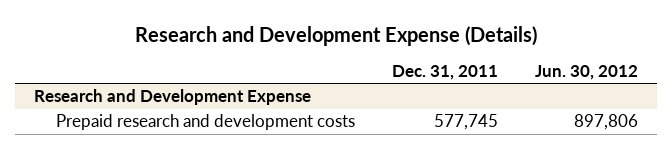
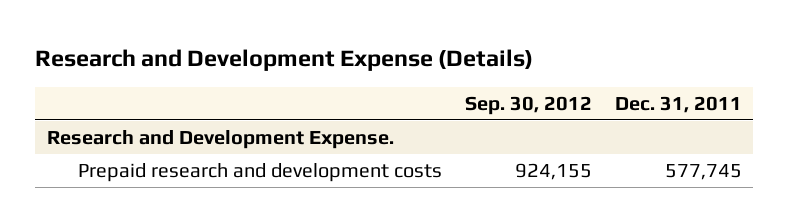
[535,65,639,81] Jun. 30, 2012 -> none
none -> [464,95,592,115] Sep. 30, 2012
[34,89,312,106] Research and Development Expense -> [46,130,394,150] Research and Development Expense.

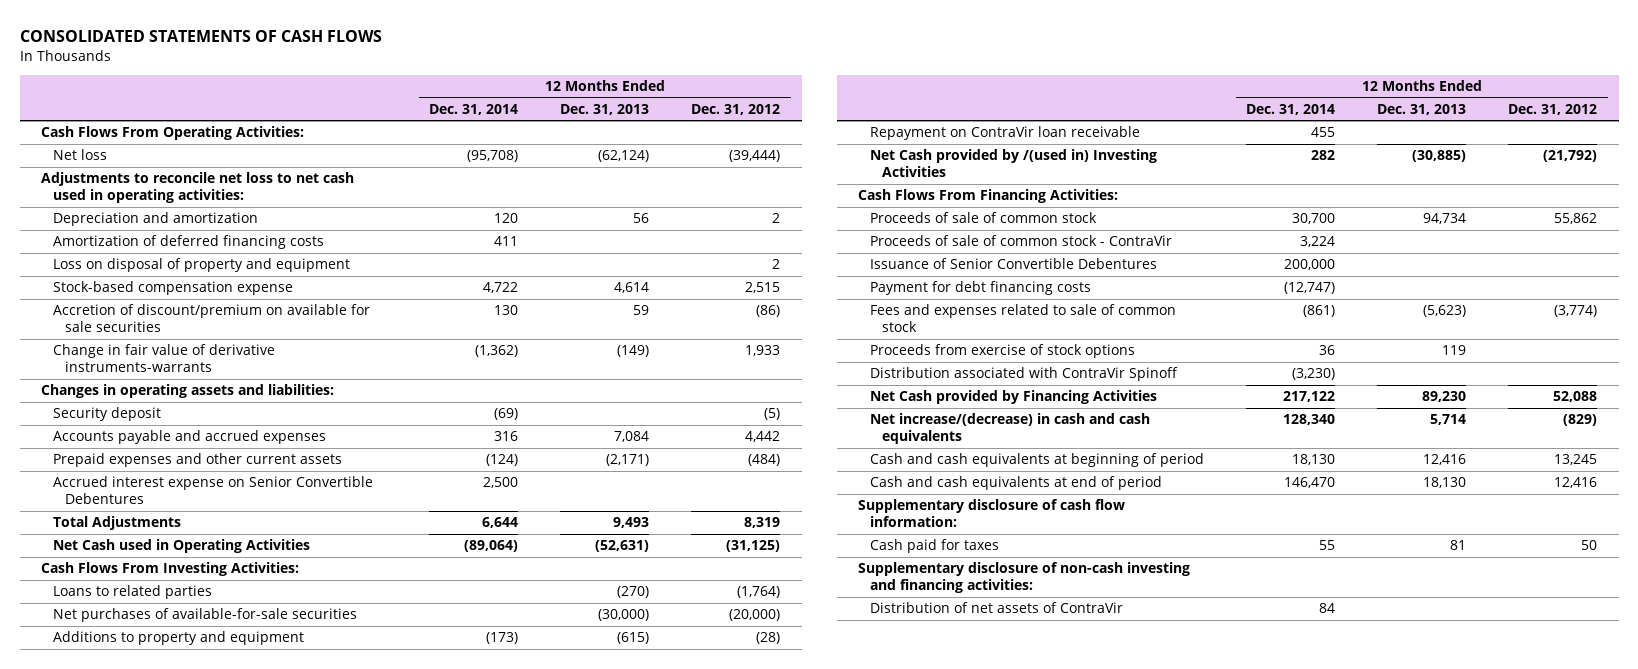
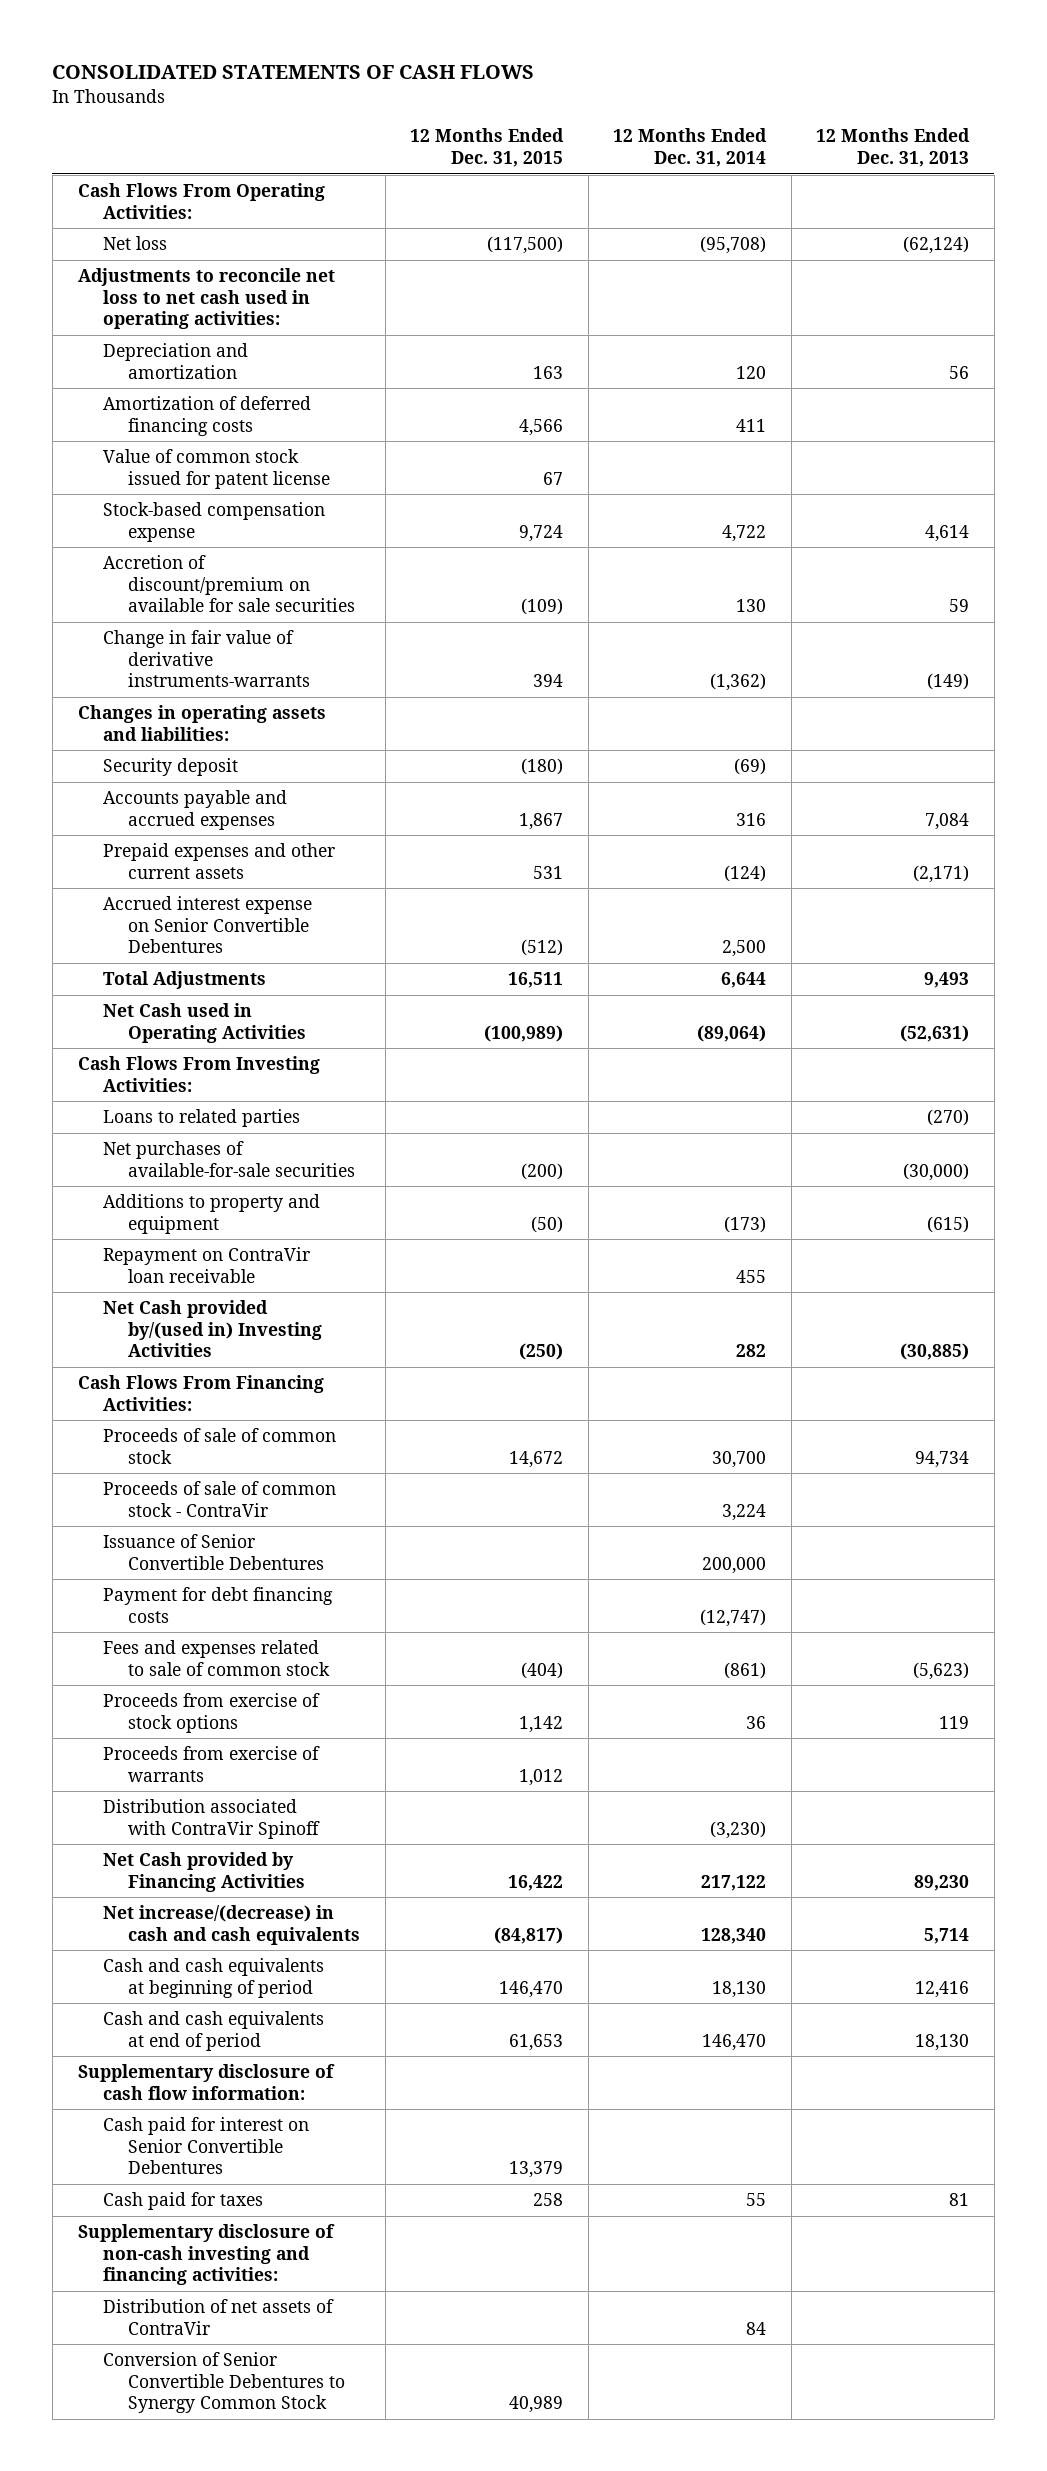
[691,103,781,115] Dec. 31, 2012 -> none
none -> [410,128,565,167] 12 Months Ended Dec. 31, 2015
[52,258,350,273] Loss on disposal of property and equipment -> none
none -> [102,449,331,489] Value of common stock issued for patent license
[869,149,1157,178] Net Cash provided by /(used in) Investing Activities -> [102,1300,323,1358] Net Cash provided by/(used in) Investing Activities
none -> [102,1746,320,1782] Proceeds from exercise of warrants
none -> [102,2117,309,2175] Cash paid for interest on Senior Convertible Debentures
none -> [102,2352,346,2414] Conversion of Senior Convertible Debentures to Synergy Common Stock

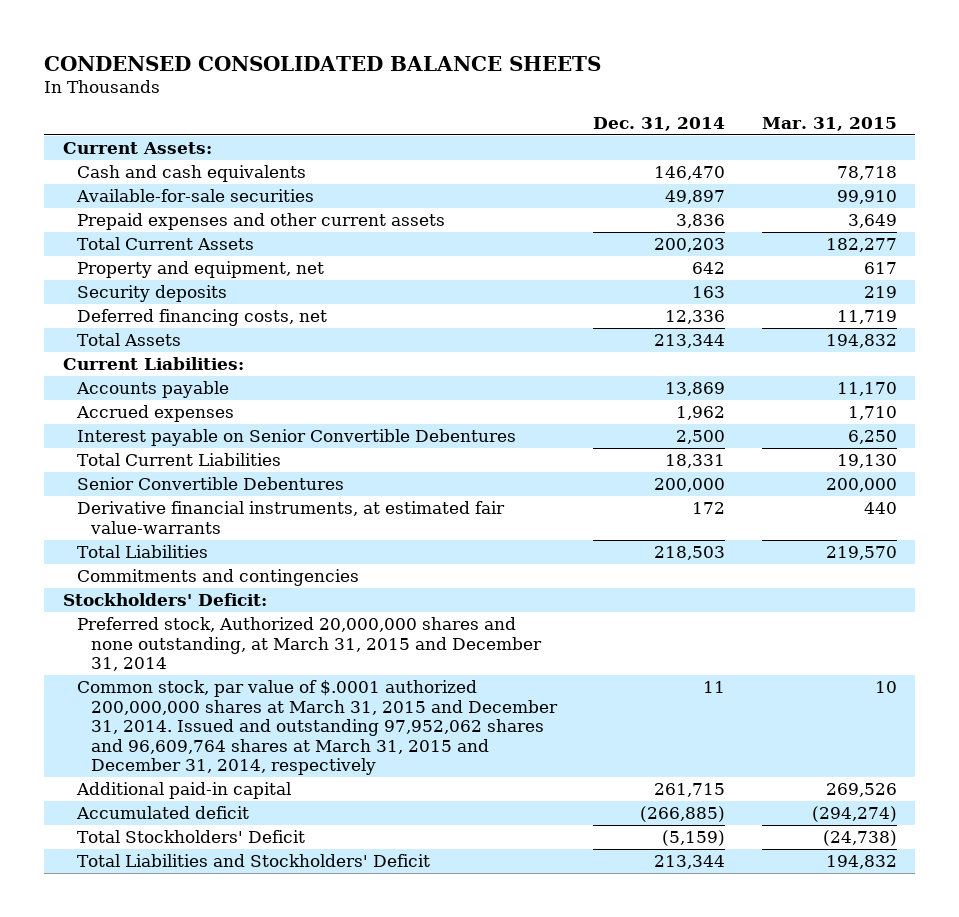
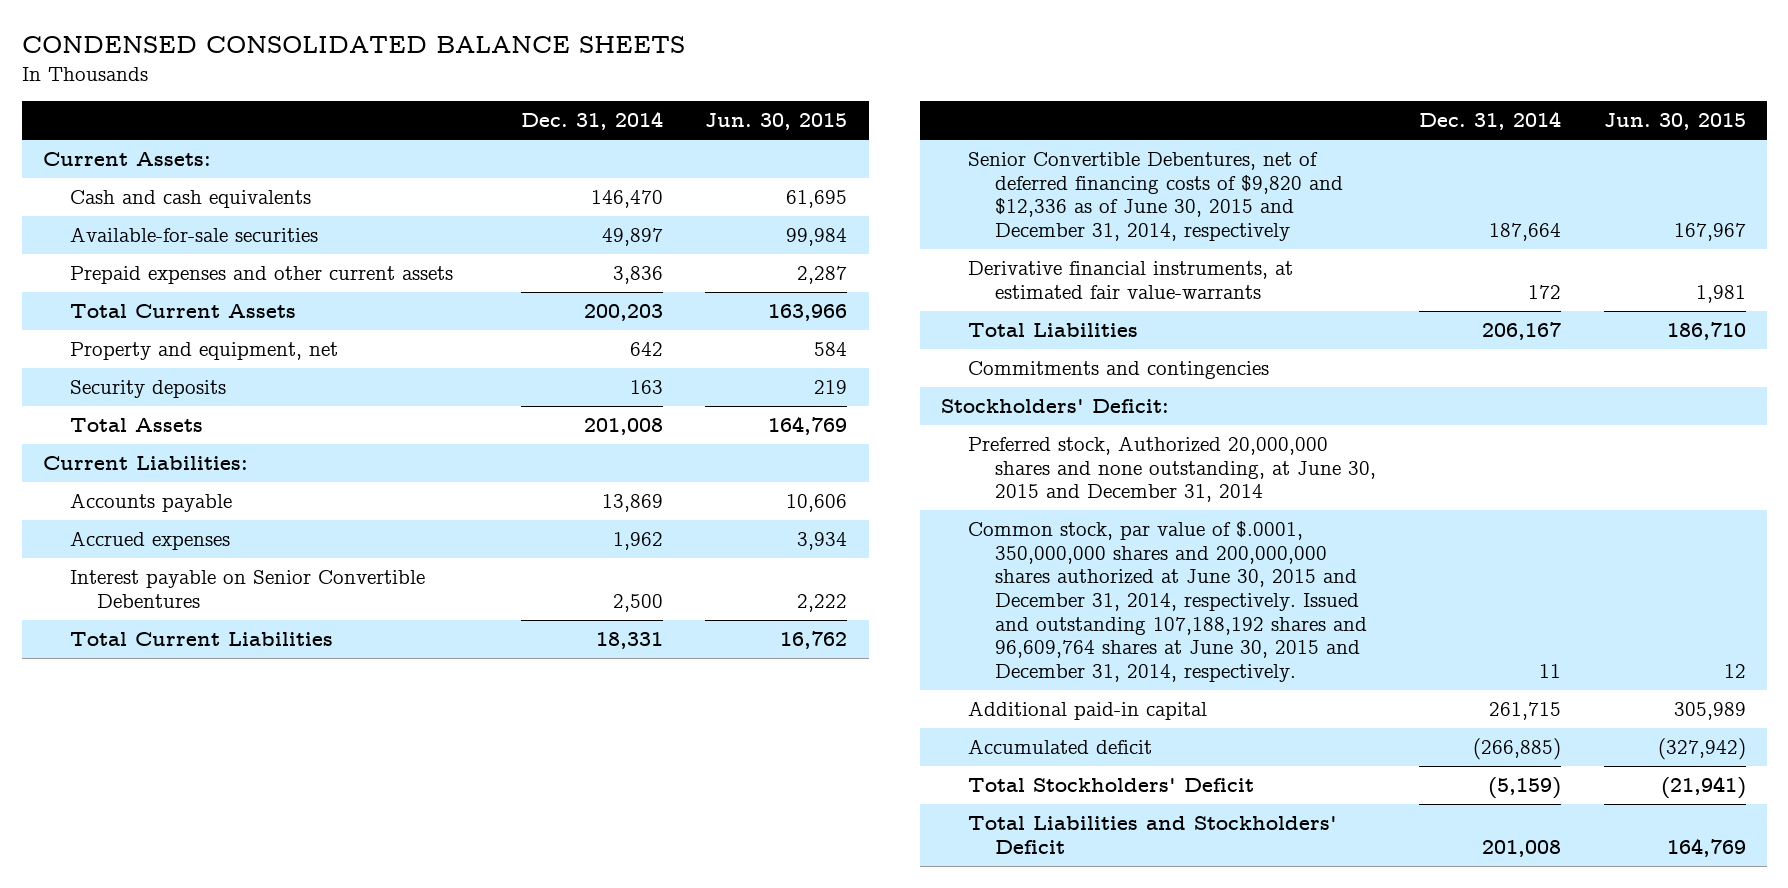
[761,116,897,131] Mar. 31, 2015 -> none
none -> [705,113,848,131] Jun. 30, 2015
[76,309,327,327] Deferred financing costs, net -> none
[654,334,726,349] 213,344 -> [583,417,663,435] 201,008
[76,477,344,491] Senior Convertible Debentures -> none
none -> [968,151,1344,242] Senior Convertible Debentures, net of deferred financing costs of $9,820 and $12,336 as of June 30, 2015 and December 31, 2014, respectively
[654,546,726,561] 218,503 -> [1482,321,1562,340] 206,167
[76,617,543,672] Preferred stock, Authorized 20,000,000 shares and none outstanding, at March 31, 2015 and December 31, 2014 -> [968,435,1377,503] Preferred stock, Authorized 20,000,000 shares and none outstanding, at June 30, 2015 and December 31, 2014
[76,680,559,776] Common stock, par value of $.0001 authorized 200,000,000 shares at March 31, 2015 and December 31, 2014. Issued and outstanding 97,952,062 shares and 96,609,764 shares at March 31, 2015 and December 31, 2014, respectively -> [968,520,1368,683] Common stock, par value of $.0001, 350,000,000 shares and 200,000,000 shares authorized at June 30, 2015 and December 31, 2014, respectively. Issued and outstanding 107,188,192 shares and 96,609,764 shares at June 30, 2015 and December 31, 2014, respectively.
[654,855,726,870] 213,344 -> [1482,839,1562,857] 201,008

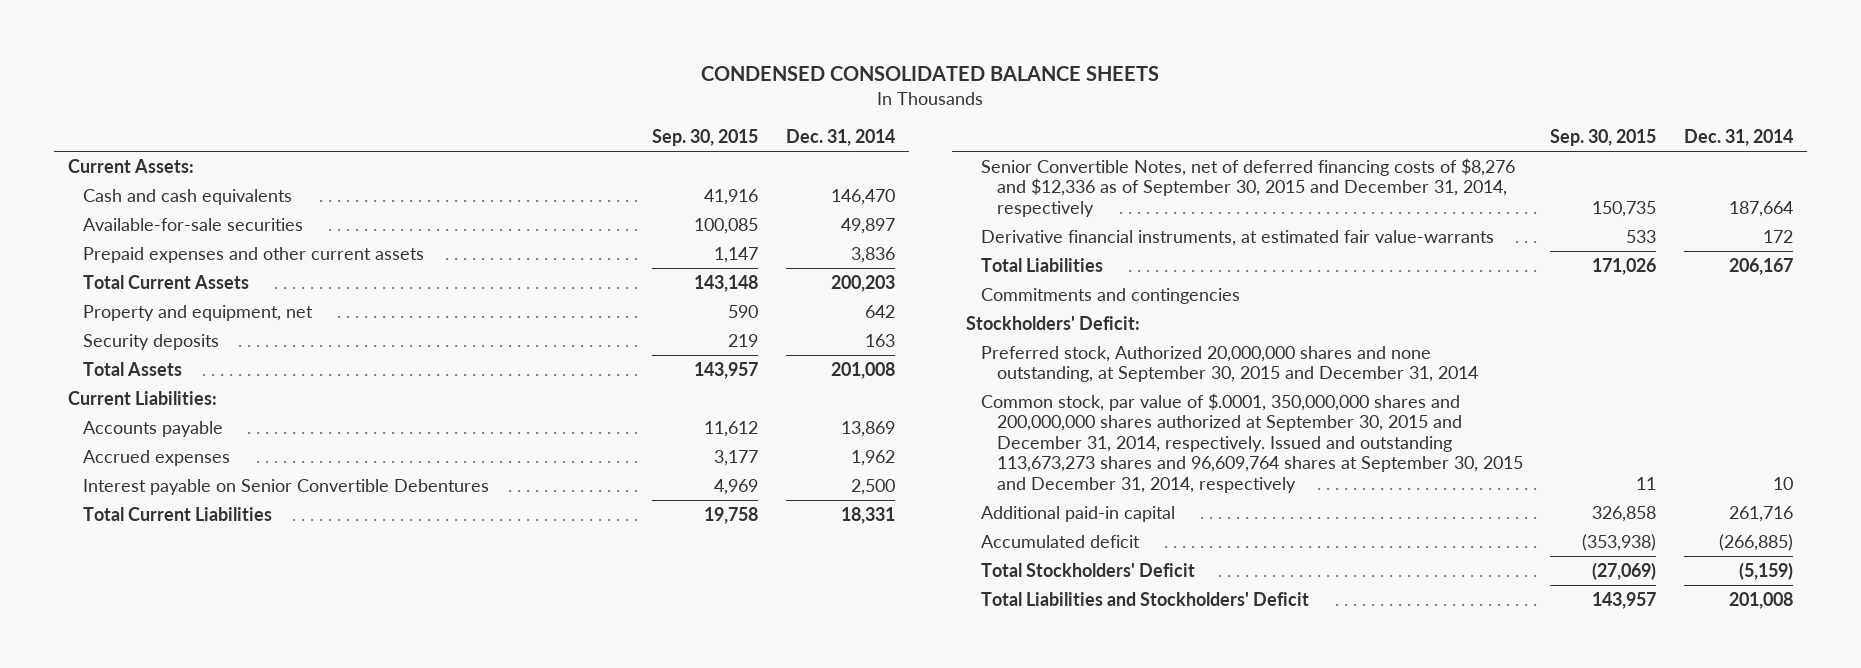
[705,113,848,131] Jun. 30, 2015 -> none
none -> [652,129,759,147] Sep. 30, 2015
[968,151,1344,242] Senior Convertible Debentures, net of deferred financing costs of $9,820 and $12,336 as of June 30, 2015 and December 31, 2014, respectively -> [981,157,1516,217] Senior Convertible Notes, net of deferred financing costs of $8,276 and $12,336 as of September 30, 2015 and December 31, 2014, respectively
[968,435,1377,503] Preferred stock, Authorized 20,000,000 shares and none outstanding, at June 30, 2015 and December 31, 2014 -> [981,345,1478,383] Preferred stock, Authorized 20,000,000 shares and none outstanding, at September 30, 2015 and December 31, 2014
[968,520,1368,683] Common stock, par value of $.0001, 350,000,000 shares and 200,000,000 shares authorized at June 30, 2015 and December 31, 2014, respectively. Issued and outstanding 107,188,192 shares and 96,609,764 shares at June 30, 2015 and December 31, 2014, respectively. -> [981,392,1523,493] Common stock, par value of $.0001, 350,000,000 shares and 200,000,000 shares authorized at September 30, 2015 and December 31, 2014, respectively. Issued and outstanding 113,673,273 shares and 96,609,764 shares at September 30, 2015 and December 31, 2014, respectively
[1539,664,1562,679] 11 -> [1773,476,1794,490] 10
[1489,701,1562,720] 261,715 -> [1729,505,1794,522] 261,716

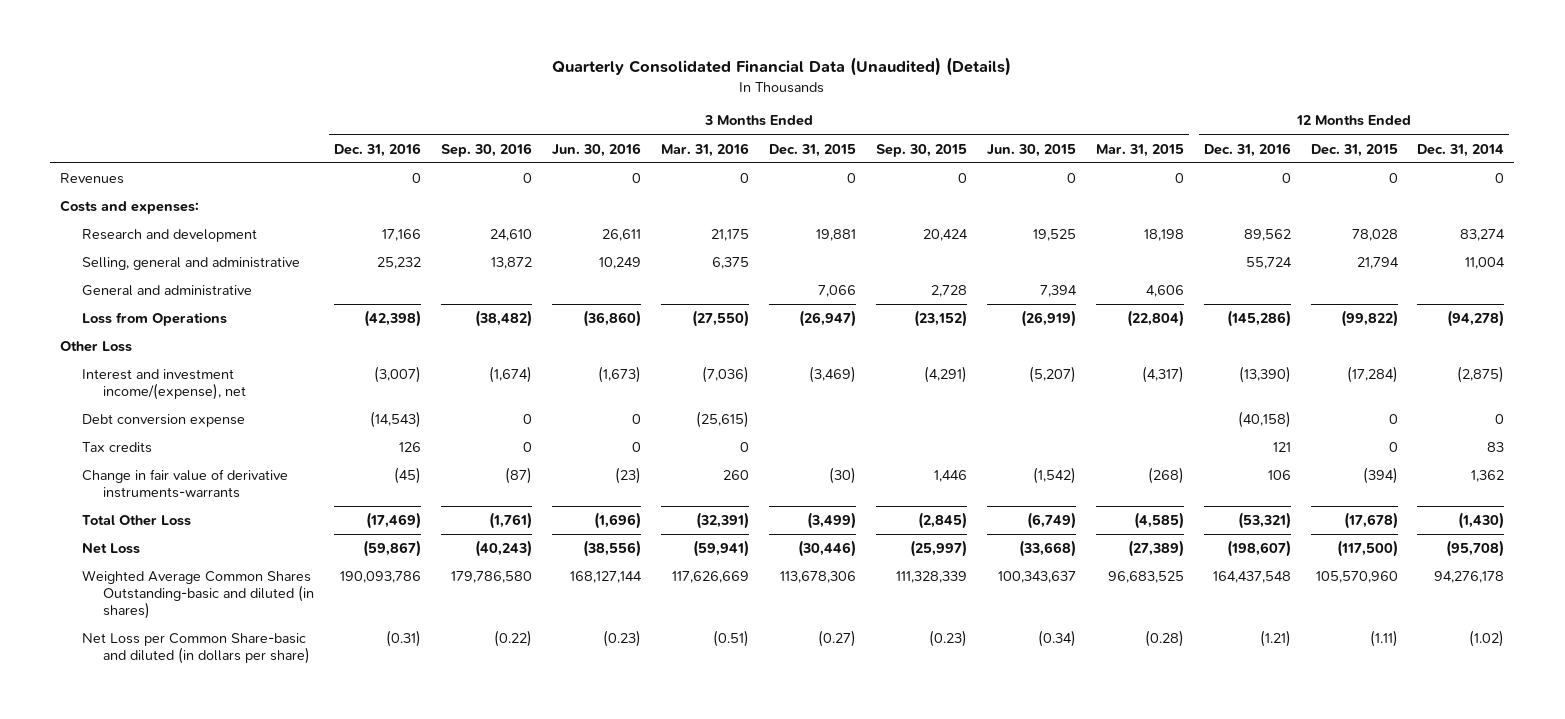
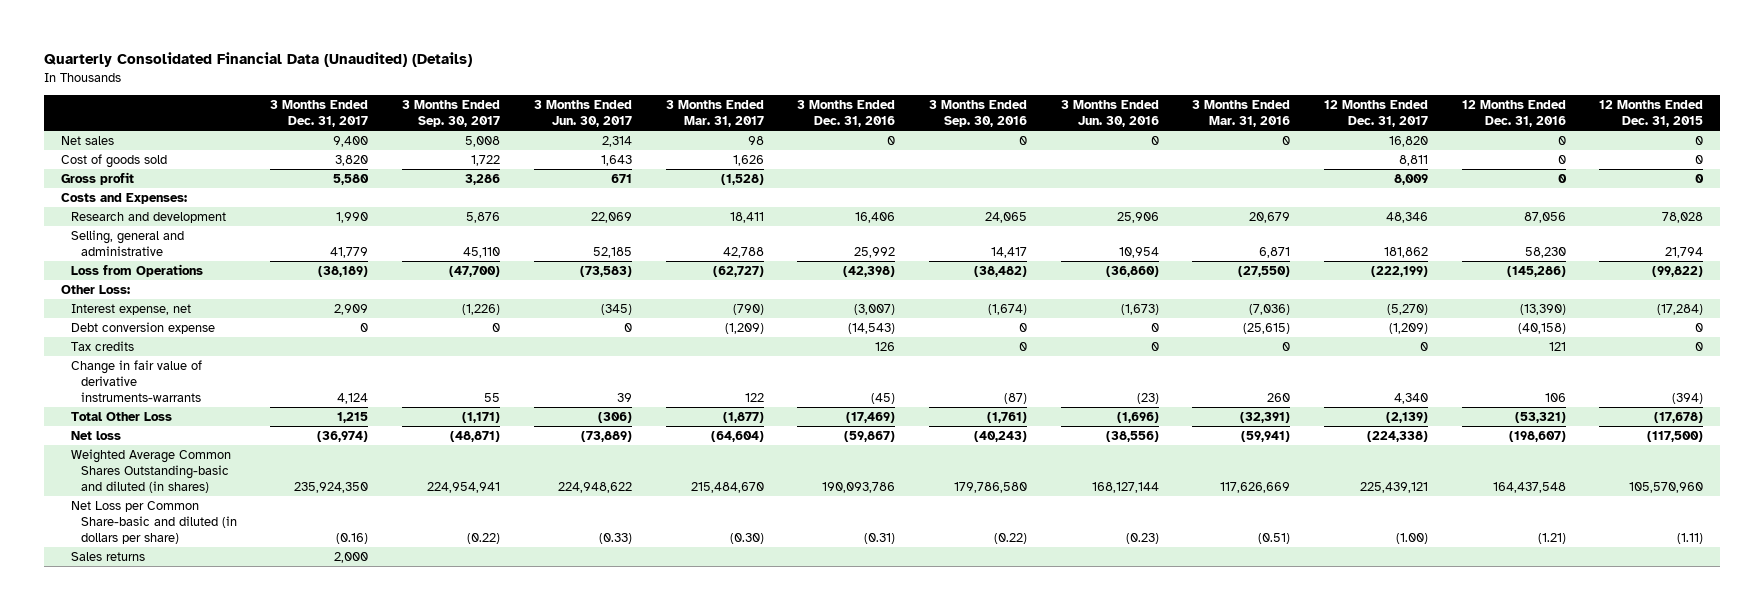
[768,143,856,157] Dec. 31, 2015 -> none
[875,143,967,157] Sep. 30, 2015 -> none
[986,143,1076,157] Jun. 30, 2015 -> none
[1095,143,1184,157] Mar. 31, 2015 -> none
[1417,143,1505,157] Dec. 31, 2014 -> none
none -> [270,100,369,128] 3 Months Ended Dec. 31, 2017
none -> [402,100,501,128] 3 Months Ended Sep. 30, 2017
none -> [533,100,632,128] 3 Months Ended Jun. 30, 2017
none -> [665,100,764,128] 3 Months Ended Mar. 31, 2017
none -> [1323,100,1428,128] 12 Months Ended Dec. 31, 2017
[81,285,252,297] General and administrative -> none
[60,173,125,185] Revenues -> [60,136,114,146] Net sales
none -> [60,154,167,169] Cost of goods sold
none -> [60,172,134,186] Gross profit
[60,200,200,215] Costs and expenses: -> [60,193,187,205] Costs and Expenses:
[381,229,421,242] 17,166 -> [855,212,896,224] 16,406
[489,229,532,242] 24,610 -> [984,212,1027,224] 24,065
[601,229,641,242] 26,611 -> [1116,212,1159,224] 25,906
[710,229,749,242] 21,175 -> [1249,212,1291,224] 20,679
[1243,229,1291,242] 89,562 -> [1523,212,1566,224] 87,056
[376,257,421,270] 25,232 -> [854,246,896,258] 25,992
[490,257,532,270] 13,872 -> [990,246,1027,258] 14,417
[598,257,641,270] 10,249 -> [1118,246,1159,258] 10,954
[711,257,749,270] 6,375 -> [1259,246,1291,258] 6,871
[1245,257,1292,270] 55,724 -> [1524,246,1566,258] 58,230
[60,341,133,353] Other Loss -> [60,285,130,295] Other Loss:
[81,369,247,401] Interest and investment income/(expense), net -> [70,304,191,316] Interest expense, net
[81,543,140,555] Net Loss -> [70,431,121,441] Net loss
none -> [70,552,145,562] Sales returns

